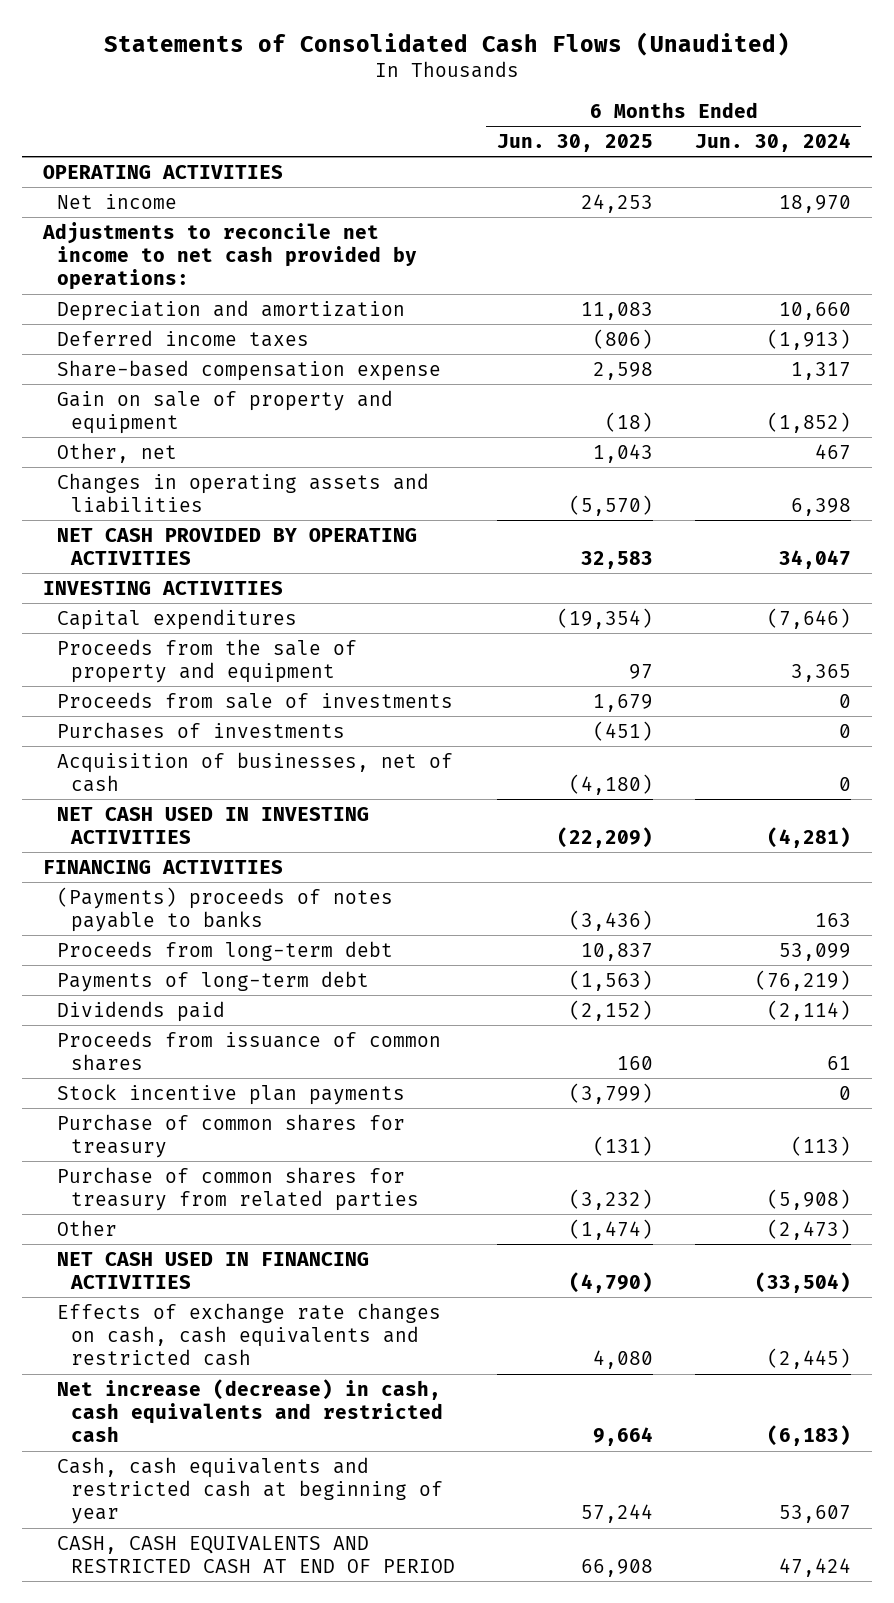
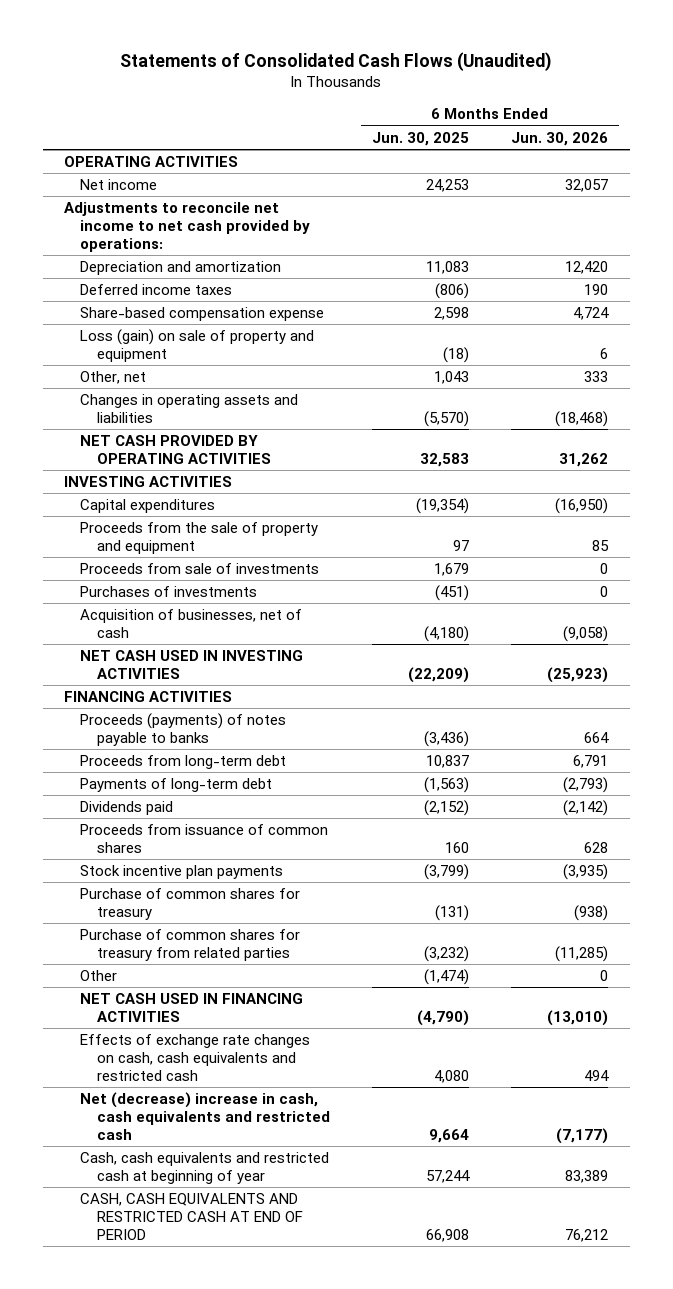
[694,132,851,152] Jun. 30, 2024 -> none
none -> [511,131,609,146] Jun. 30, 2026
[57,389,394,435] Gain on sale of property and equipment -> [80,329,315,362] Loss (gain) on sale of property and equipment
[57,886,394,933] (Payments) proceeds of notes payable to banks -> [80,713,287,746] Proceeds (payments) of notes payable to banks
[57,1378,443,1443] Net increase (decrease) in cash, cash equivalents and restricted cash -> [80,1092,330,1140] Net (decrease) increase in cash, cash equivalents and restricted cash

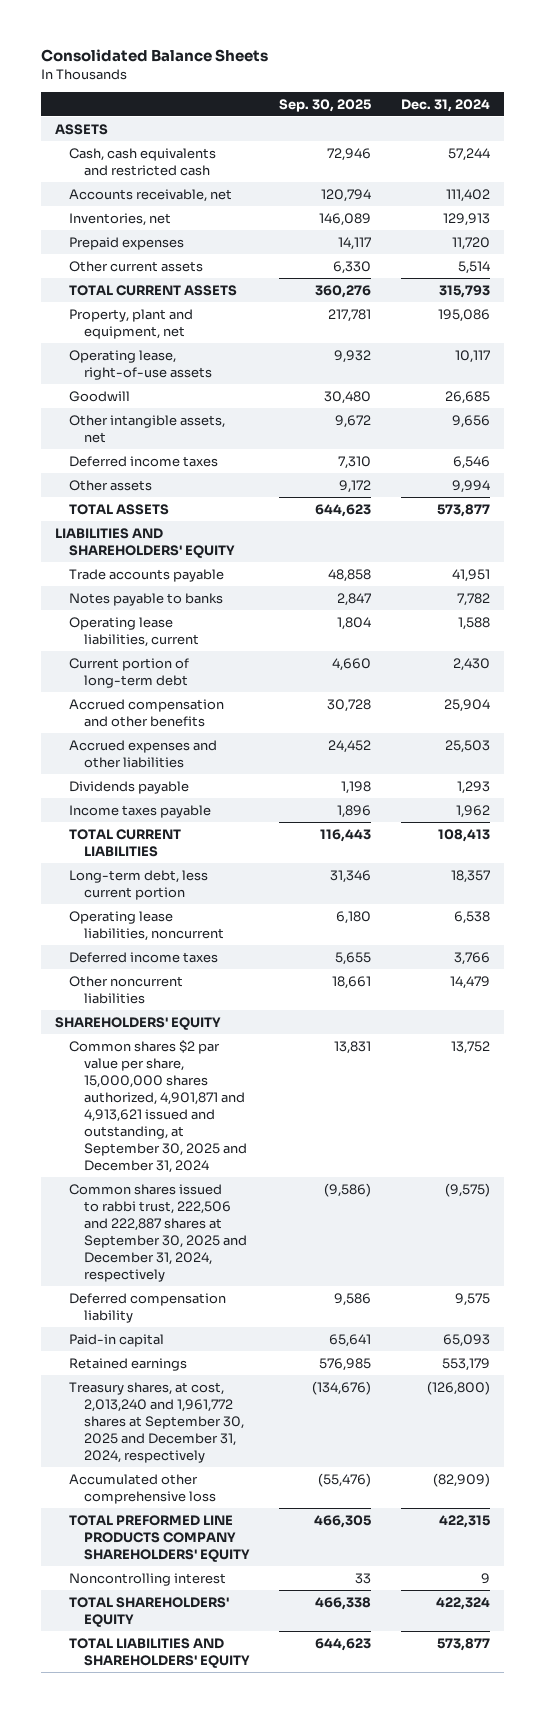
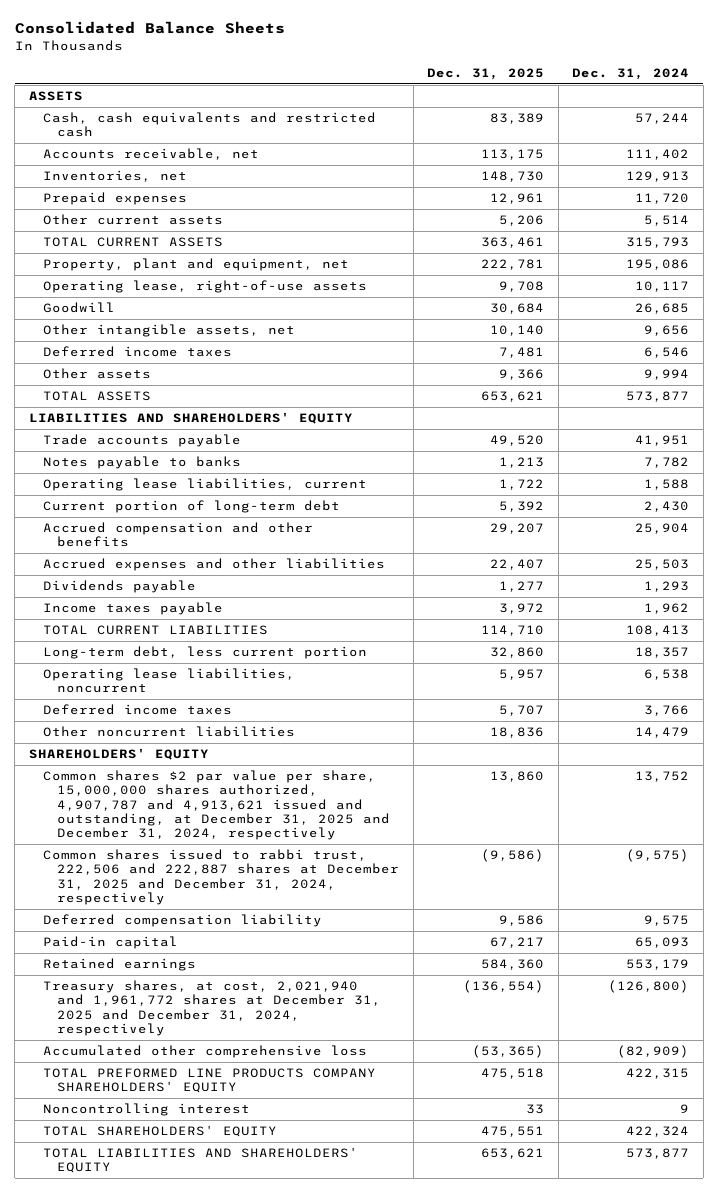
[279,98,372,112] Sep. 30, 2025 -> none
none -> [427,68,545,81] Dec. 31, 2025
[69,1039,247,1174] Common shares $2 par value per share, 15,000,000 shares authorized, 4,901,871 and 4,913,621 issued and outstanding, at September 30, 2025 and December 31, 2024 -> [42,770,391,840] Common shares $2 par value per share, 15,000,000 shares authorized, 4,907,787 and 4,913,621 issued and outstanding, at December 31, 2025 and December 31, 2024, respectively
[69,1183,247,1283] Common shares issued to rabbi trust, 222,506 and 222,887 shares at September 30, 2025 and December 31, 2024, respectively -> [42,849,400,905] Common shares issued to rabbi trust, 222,506 and 222,887 shares at December 31, 2025 and December 31, 2024, respectively
[69,1381,244,1464] Treasury shares, at cost, 2,013,240 and 1,961,772 shares at September 30, 2025 and December 31, 2024, respectively -> [42,980,382,1036] Treasury shares, at cost, 2,021,940 and 1,961,772 shares at December 31, 2025 and December 31, 2024, respectively

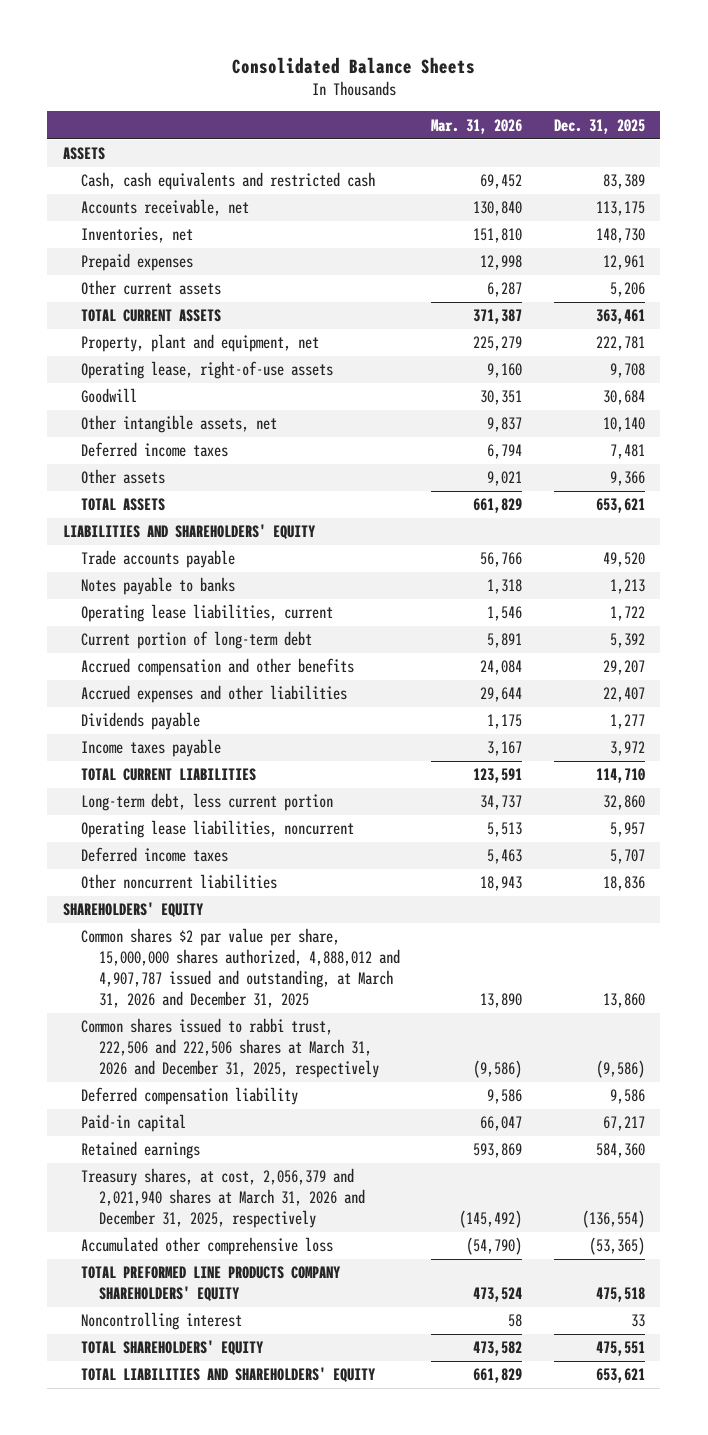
[572,68,690,81] Dec. 31, 2024 -> none
none -> [431,118,523,134] Mar. 31, 2026
[42,770,391,840] Common shares $2 par value per share, 15,000,000 shares authorized, 4,907,787 and 4,913,621 issued and outstanding, at December 31, 2025 and December 31, 2024, respectively -> [80,928,401,1009] Common shares $2 par value per share, 15,000,000 shares authorized, 4,888,012 and 4,907,787 issued and outstanding, at March 31, 2026 and December 31, 2025
[42,849,400,905] Common shares issued to rabbi trust, 222,506 and 222,887 shares at December 31, 2025 and December 31, 2024, respectively -> [80,1018,380,1079] Common shares issued to rabbi trust, 222,506 and 222,506 shares at March 31, 2026 and December 31, 2025, respectively
[42,980,382,1036] Treasury shares, at cost, 2,021,940 and 1,961,772 shares at December 31, 2025 and December 31, 2024, respectively -> [80,1168,366,1229] Treasury shares, at cost, 2,056,379 and 2,021,940 shares at March 31, 2026 and December 31, 2025, respectively

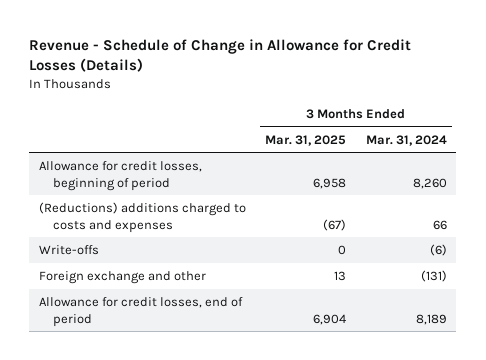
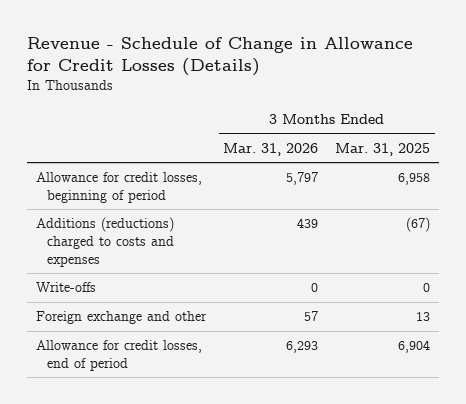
[365,134,447,146] Mar. 31, 2024 -> none
none -> [223,142,319,156] Mar. 31, 2026
[38,202,246,233] (Reductions) additions charged to costs and expenses -> [35,217,174,267] Additions (reductions) charged to costs and expenses

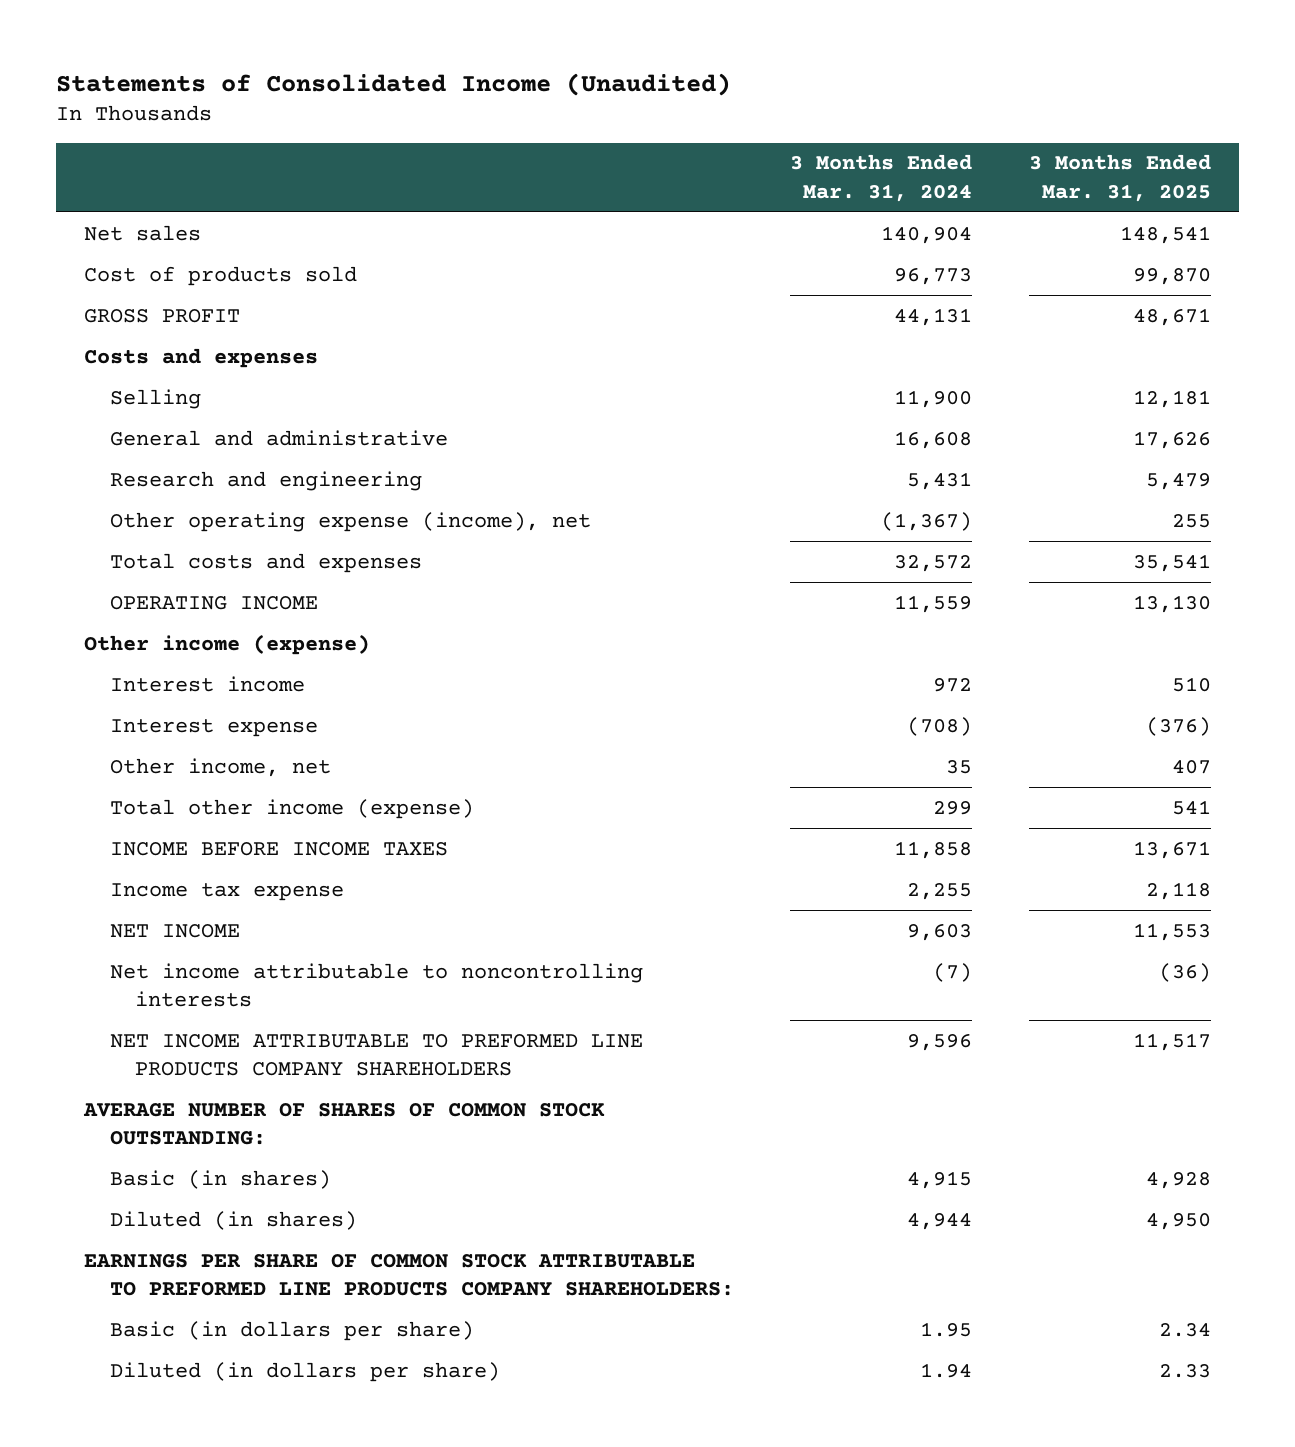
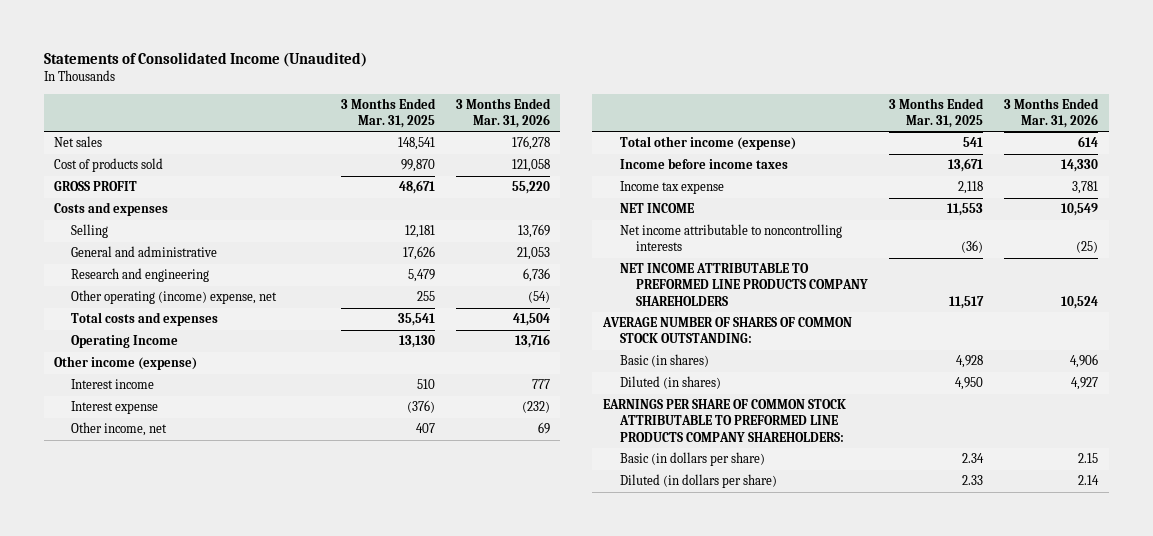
[790,154,973,202] 3 Months Ended Mar. 31, 2024 -> none
none -> [455,97,551,128] 3 Months Ended Mar. 31, 2026
[109,511,591,532] Other operating expense (income), net -> [71,290,278,305] Other operating (income) expense, net
[109,595,318,610] OPERATING INCOME -> [71,335,179,349] Operating Income
[109,841,448,856] INCOME BEFORE INCOME TAXES -> [619,158,788,170] Income before income taxes

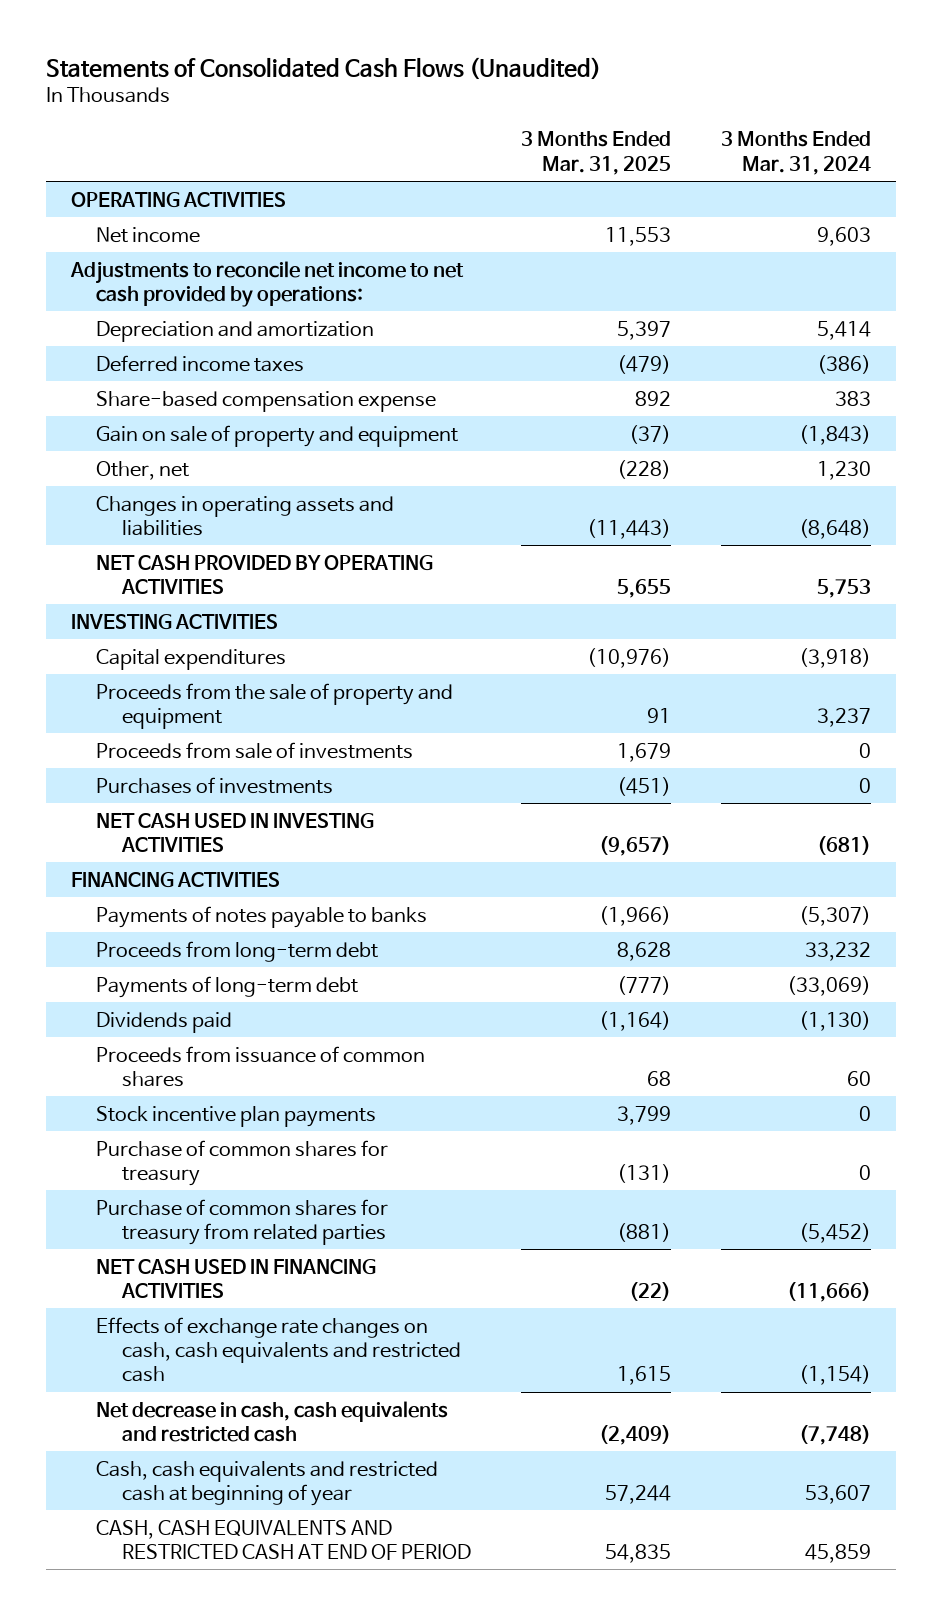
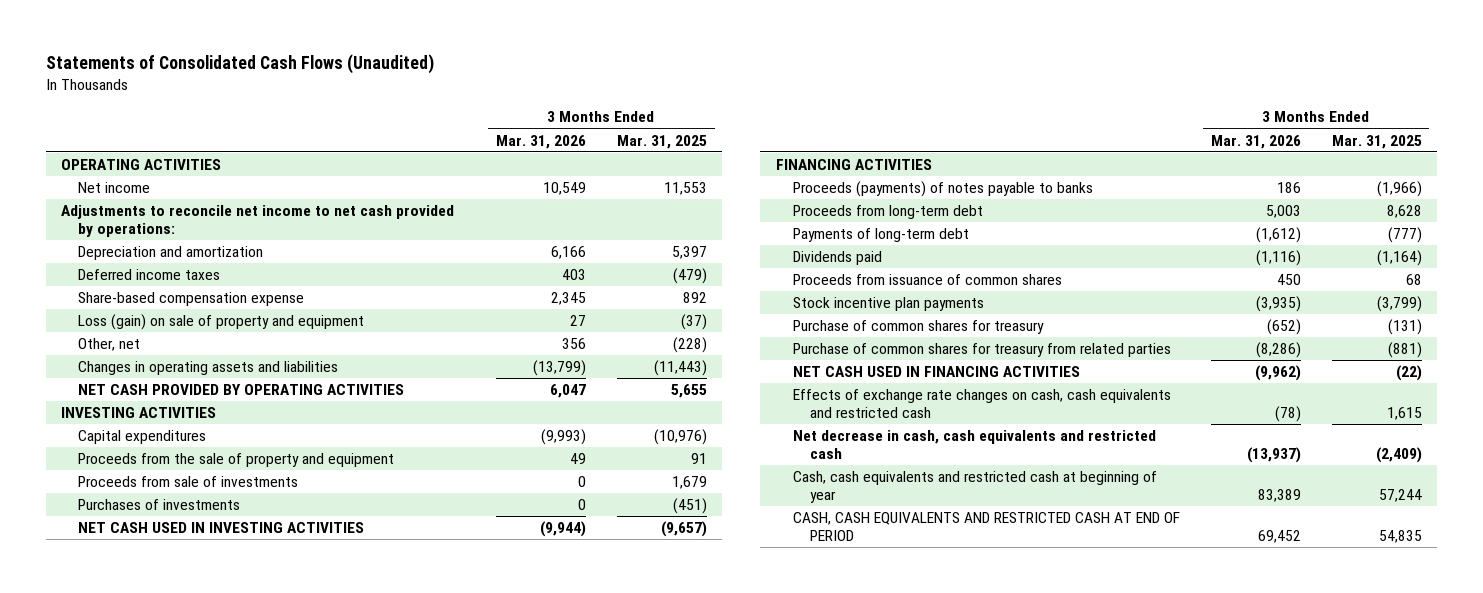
[721,131,872,175] 3 Months Ended Mar. 31, 2024 -> none
none -> [496,134,587,149] Mar. 31, 2026
[96,424,459,447] Gain on sale of property and equipment -> [78,314,365,331] Loss (gain) on sale of property and equipment
[96,905,428,928] Payments of notes payable to banks -> [793,181,1094,198] Proceeds (payments) of notes payable to banks
[617,1105,672,1125] 3,799 -> [1376,296,1422,313] (3,799)

